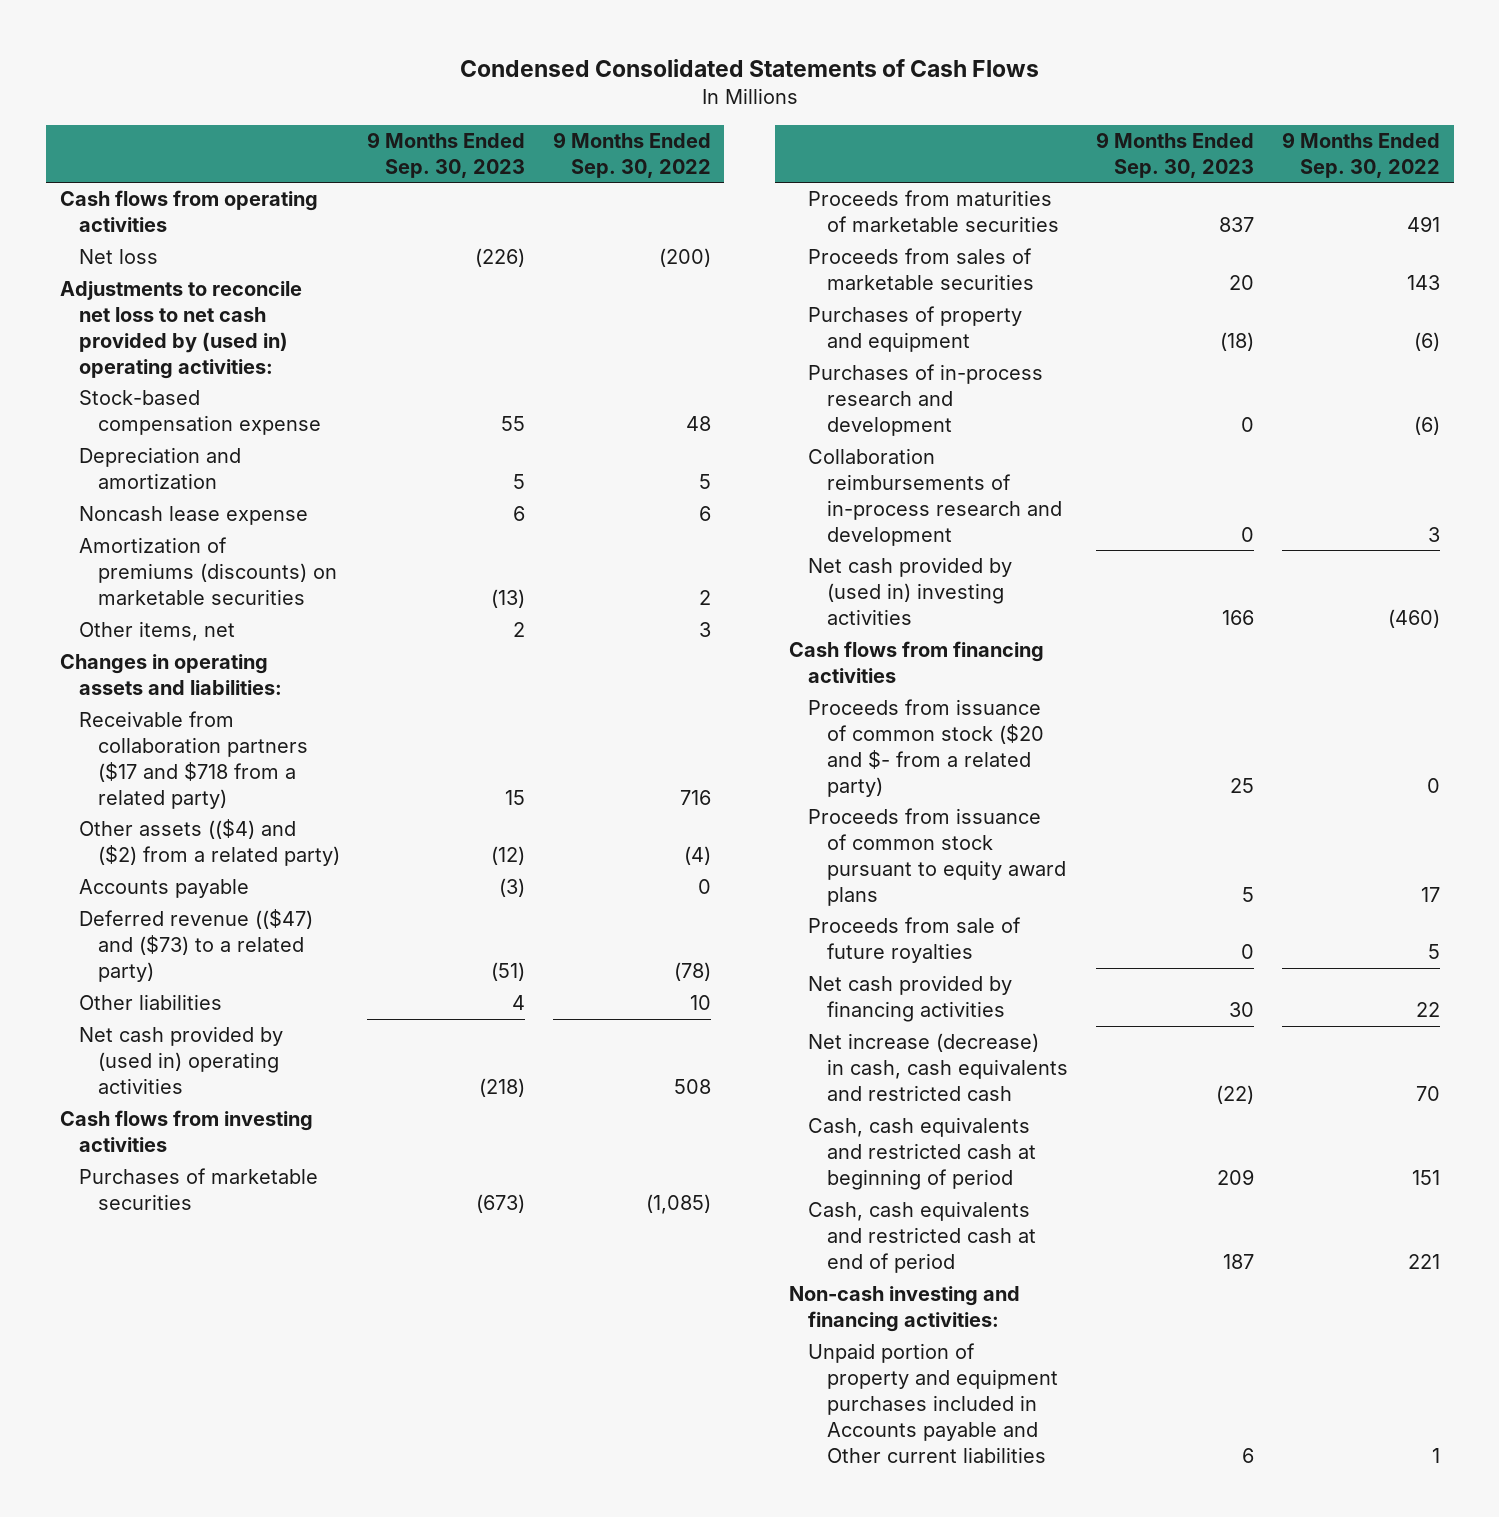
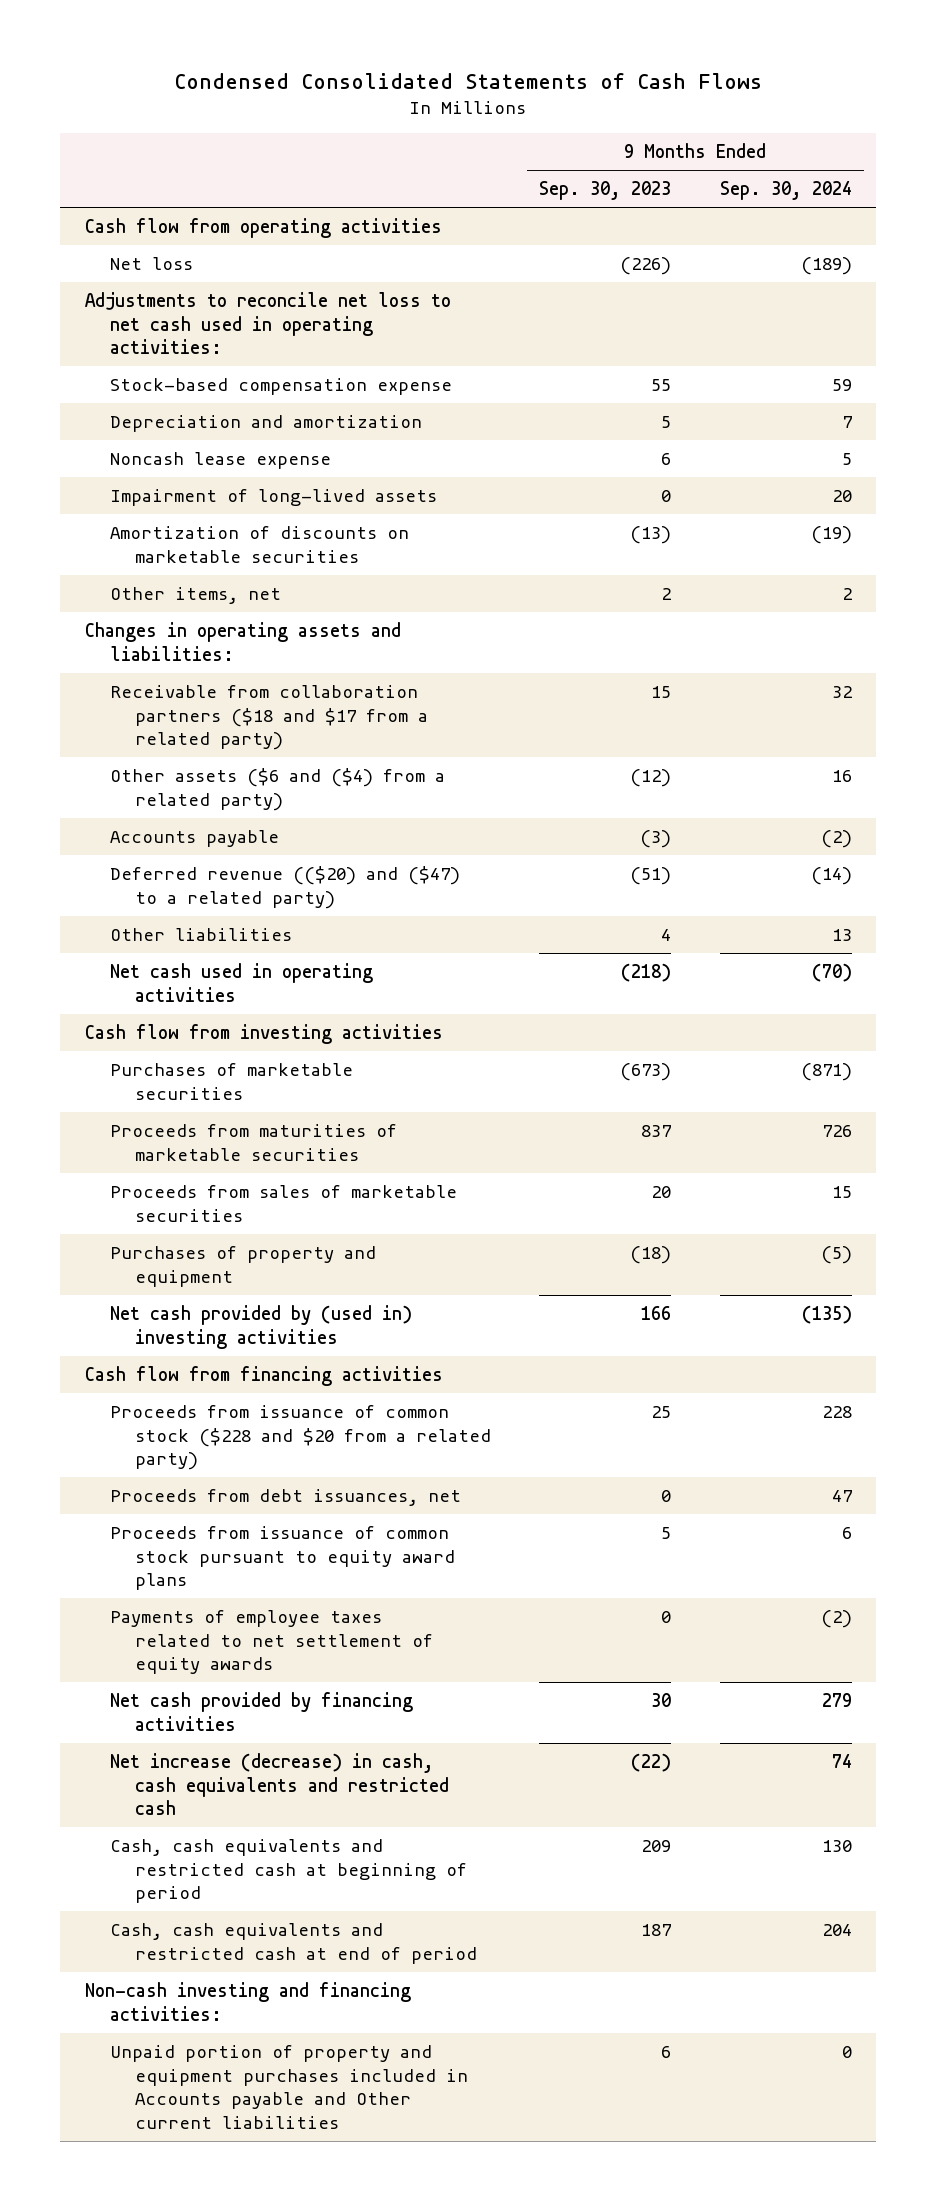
[552,131,711,178] 9 Months Ended Sep. 30, 2022 -> none
none -> [719,181,852,201] Sep. 30, 2024
[59,190,318,233] Cash flows from operating activities -> [84,218,442,239] Cash flow from operating activities
[59,281,302,380] Adjustments to reconcile net loss to net cash provided by (used in) operating activities: -> [84,292,451,355] Adjustments to reconcile net loss to net cash used in operating activities:
none -> [109,489,437,507] Impairment of long-lived assets
[78,537,337,606] Amortization of premiums (discounts) on marketable securities -> [109,526,409,563] Amortization of discounts on marketable securities
[78,711,308,810] Receivable from collaboration partners ($17 and $718 from a related party) -> [109,685,428,751] Receivable from collaboration partners ($18 and $17 from a related party)
[78,819,340,867] Other assets (($4) and ($2) from a related party) -> [109,768,445,811] Other assets ($6 and ($4) from a related party)
[78,909,313,983] Deferred revenue (($47) and ($73) to a related party) -> [109,866,460,909] Deferred revenue (($20) and ($47) to a related party)
[78,1026,283,1095] Net cash provided by (used in) operating activities -> [109,963,373,1002] Net cash used in operating activities
[59,1110,313,1153] Cash flows from investing activities -> [84,1024,443,1045] Cash flow from investing activities
[807,364,1043,437] Purchases of in-process research and development -> none
[807,448,1062,547] Collaboration reimbursements of in-process research and development -> none
[788,641,1044,684] Cash flows from financing activities -> [84,1366,443,1387] Cash flow from financing activities
[807,699,1044,798] Proceeds from issuance of common stock ($20 and $- from a related party) -> [109,1405,491,1471] Proceeds from issuance of common stock ($228 and $20 from a related party)
none -> [109,1489,461,1507] Proceeds from debt issuances, net
[807,917,1021,964] Proceeds from sale of future royalties -> none
none -> [109,1610,433,1675] Payments of employee taxes related to net settlement of equity awards

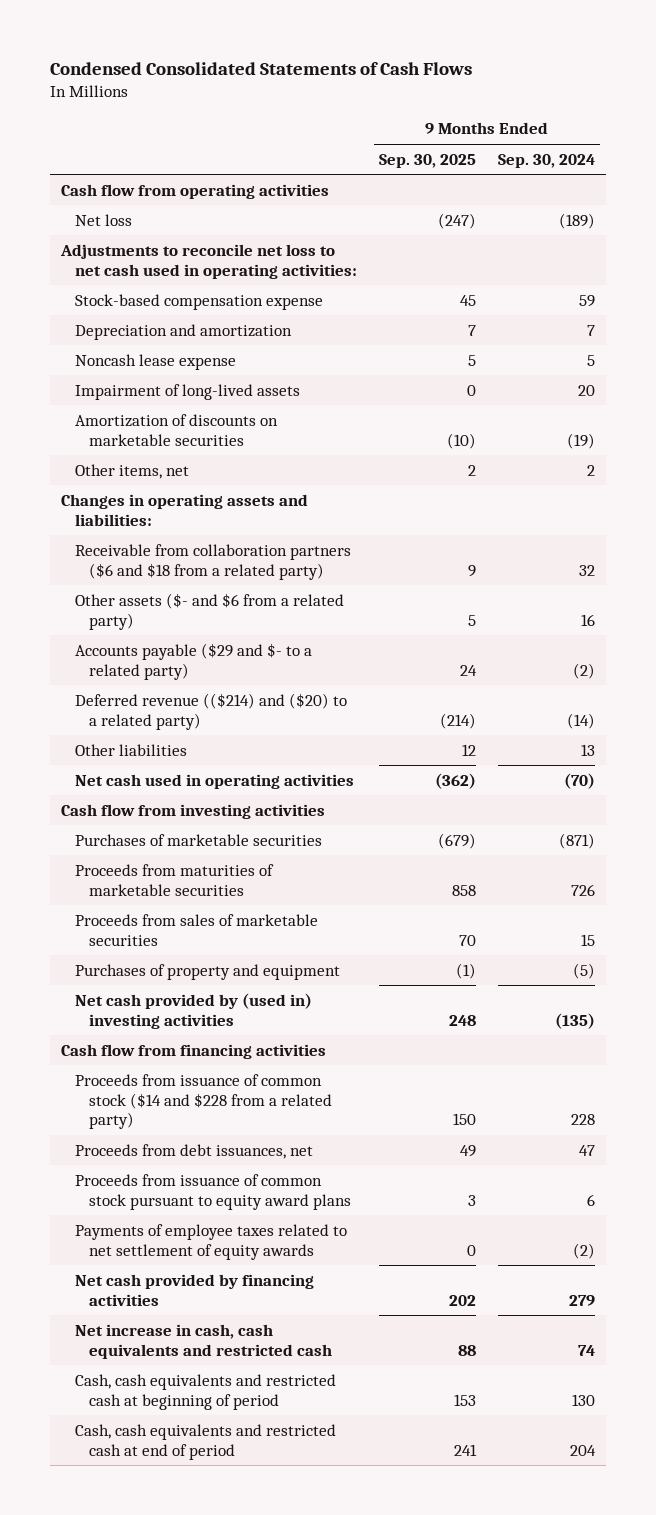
[539,181,672,201] Sep. 30, 2023 -> none
none -> [379,153,477,168] Sep. 30, 2025
[109,685,428,751] Receivable from collaboration partners ($18 and $17 from a related party) -> [75,543,352,580] Receivable from collaboration partners ($6 and $18 from a related party)
[109,768,445,811] Other assets ($6 and ($4) from a related party) -> [75,592,345,630] Other assets ($- and $6 from a related party)
[109,830,279,848] Accounts payable -> [75,642,313,680] Accounts payable ($29 and $- to a related party)
[109,866,460,909] Deferred revenue (($20) and ($47) to a related party) -> [75,692,348,730] Deferred revenue (($214) and ($20) to a related party)
[109,1405,491,1471] Proceeds from issuance of common stock ($228 and $20 from a related party) -> [75,1073,333,1130] Proceeds from issuance of common stock ($14 and $228 from a related party)
[109,1753,449,1816] Net increase (decrease) in cash, cash equivalents and restricted cash -> [75,1323,333,1359] Net increase in cash, cash equivalents and restricted cash
[84,1982,411,2021] Non-cash investing and financing activities: -> none
[109,2045,468,2129] Unpaid portion of property and equipment purchases included in Accounts payable and Other current liabilities -> none

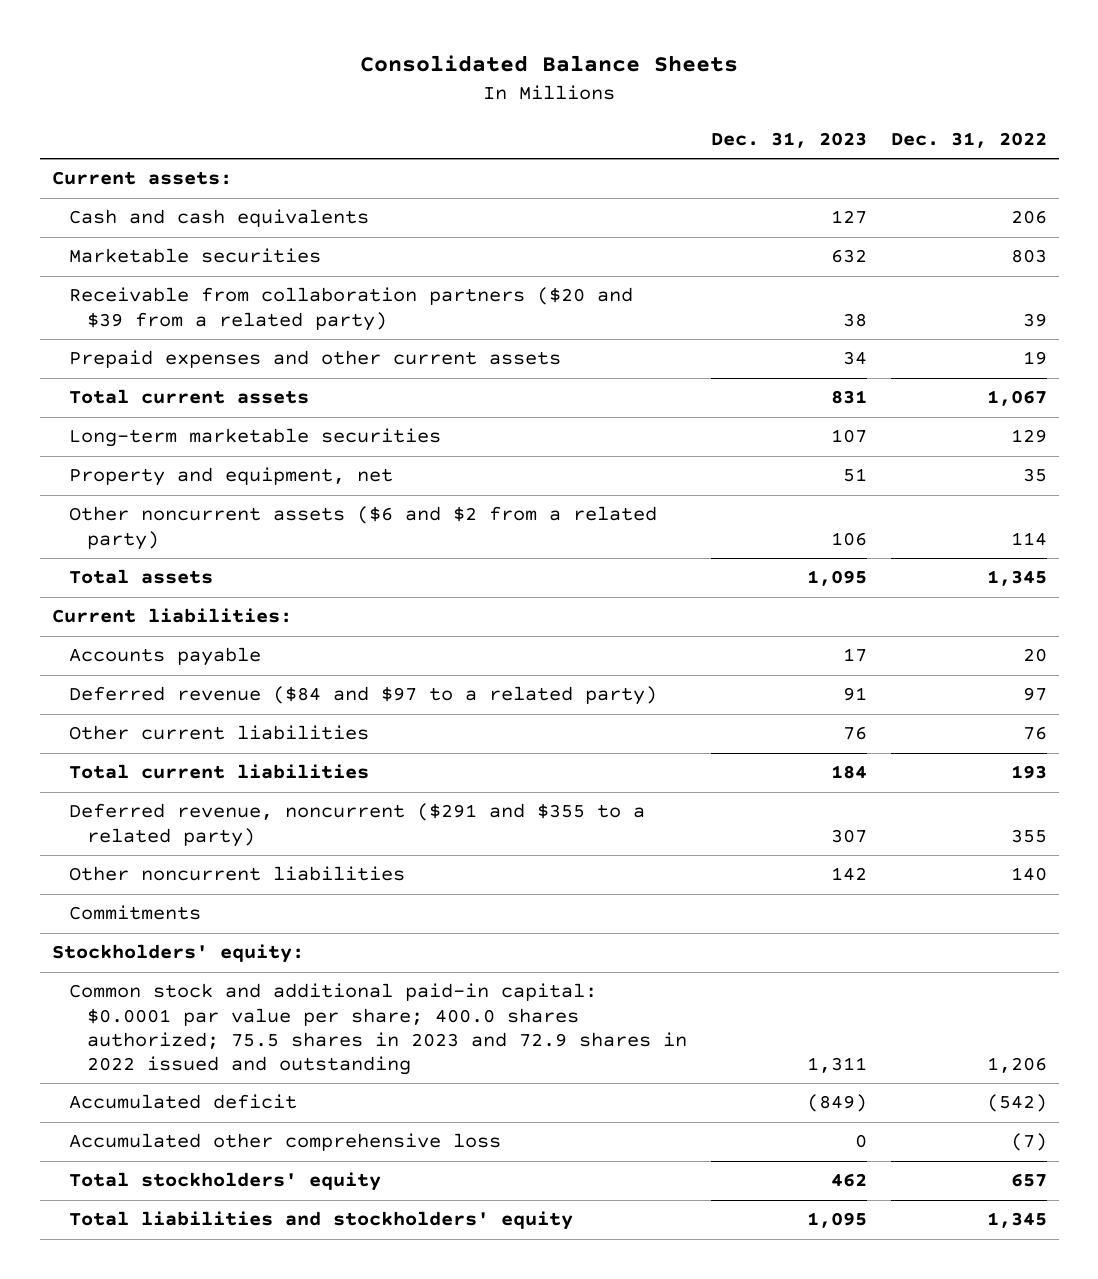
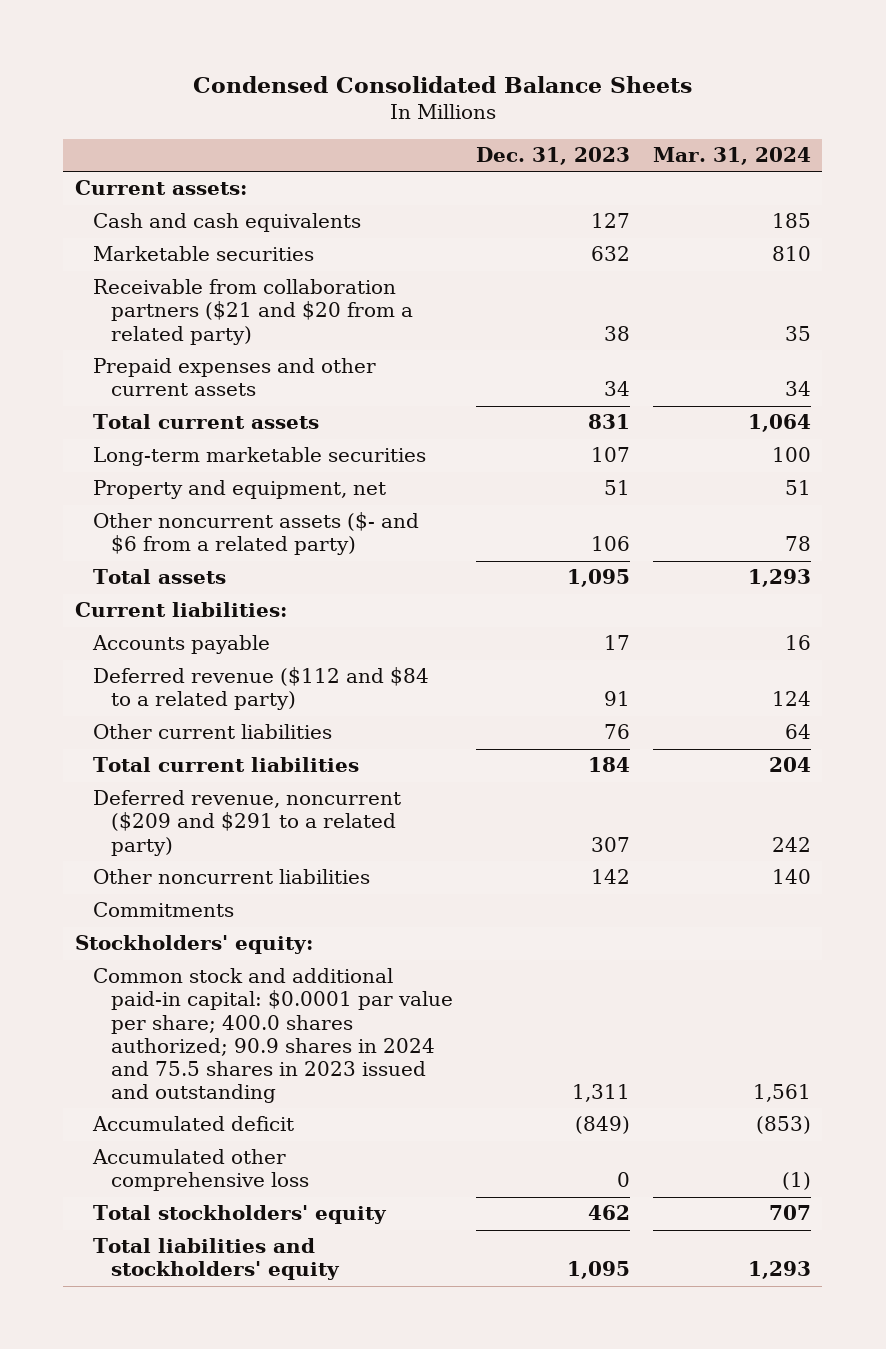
[360,55,739,73] Consolidated Balance Sheets -> [192,76,692,94] Condensed Consolidated Balance Sheets
[890,132,1047,149] Dec. 31, 2022 -> none
none -> [652,147,811,166] Mar. 31, 2024
[69,287,634,331] Receivable from collaboration partners ($20 and $39 from a related party) -> [92,279,413,345] Receivable from collaboration partners ($21 and $20 from a related party)
[69,506,658,550] Other noncurrent assets ($6 and $2 from a related party) -> [92,512,419,556] Other noncurrent assets ($- and $6 from a related party)
[69,686,658,706] Deferred revenue ($84 and $97 to a related party) -> [92,667,429,711] Deferred revenue ($112 and $84 to a related party)
[69,803,646,847] Deferred revenue, noncurrent ($291 and $355 to a related party) -> [92,790,401,856] Deferred revenue, noncurrent ($209 and $291 to a related party)
[69,983,688,1075] Common stock and additional paid-in capital: $0.0001 par value per share; 400.0 shares authorized; 75.5 shares in 2023 and 72.9 shares in 2022 issued and outstanding -> [92,968,453,1103] Common stock and additional paid-in capital: $0.0001 par value per share; 400.0 shares authorized; 90.9 shares in 2024 and 75.5 shares in 2023 issued and outstanding

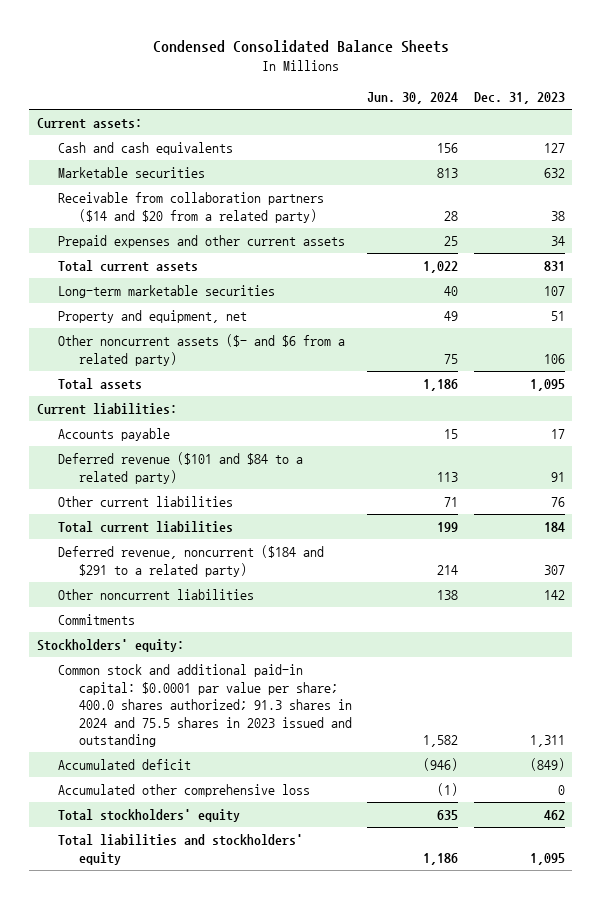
[652,147,811,166] Mar. 31, 2024 -> none
none -> [367,92,459,105] Jun. 30, 2024
[92,279,413,345] Receivable from collaboration partners ($21 and $20 from a related party) -> [58,192,325,223] Receivable from collaboration partners ($14 and $20 from a related party)
[92,667,429,711] Deferred revenue ($112 and $84 to a related party) -> [58,452,304,484] Deferred revenue ($101 and $84 to a related party)
[92,790,401,856] Deferred revenue, noncurrent ($209 and $291 to a related party) -> [58,545,325,577] Deferred revenue, noncurrent ($184 and $291 to a related party)
[92,968,453,1103] Common stock and additional paid-in capital: $0.0001 par value per share; 400.0 shares authorized; 90.9 shares in 2024 and 75.5 shares in 2023 issued and outstanding -> [58,664,353,748] Common stock and additional paid-in capital: $0.0001 par value per share; 400.0 shares authorized; 91.3 shares in 2024 and 75.5 shares in 2023 issued and outstanding

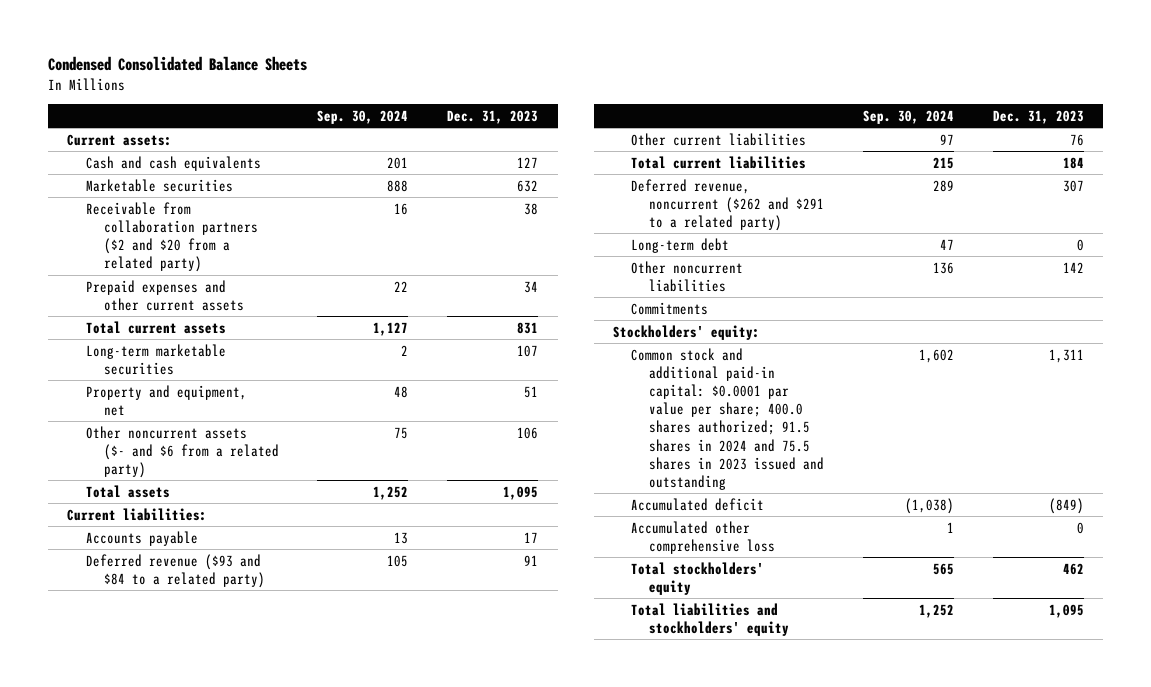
[367,92,459,105] Jun. 30, 2024 -> none
none -> [317,109,409,124] Sep. 30, 2024
[58,192,325,223] Receivable from collaboration partners ($14 and $20 from a related party) -> [85,201,258,273] Receivable from collaboration partners ($2 and $20 from a related party)
[58,452,304,484] Deferred revenue ($101 and $84 to a related party) -> [85,553,265,588] Deferred revenue ($93 and $84 to a related party)
[58,545,325,577] Deferred revenue, noncurrent ($184 and $291 to a related party) -> [631,178,825,231] Deferred revenue, noncurrent ($262 and $291 to a related party)
none -> [631,237,730,253] Long-term debt
[58,664,353,748] Common stock and additional paid-in capital: $0.0001 par value per share; 400.0 shares authorized; 91.3 shares in 2024 and 75.5 shares in 2023 issued and outstanding -> [631,347,825,490] Common stock and additional paid-in capital: $0.0001 par value per share; 400.0 shares authorized; 91.5 shares in 2024 and 75.5 shares in 2023 issued and outstanding

